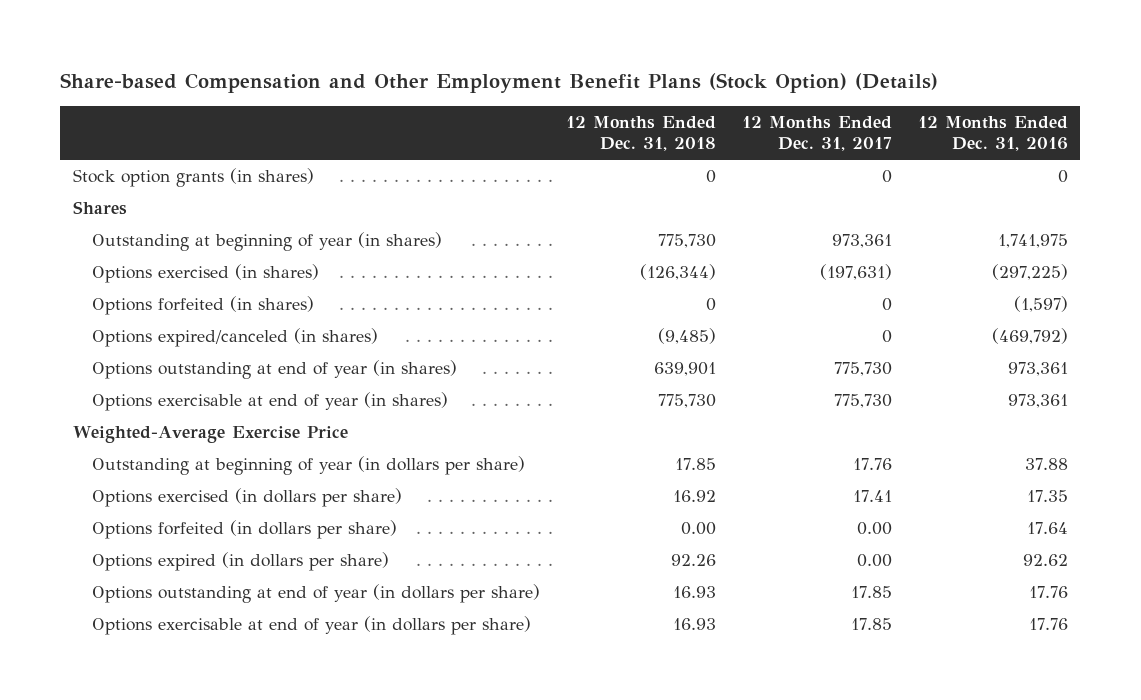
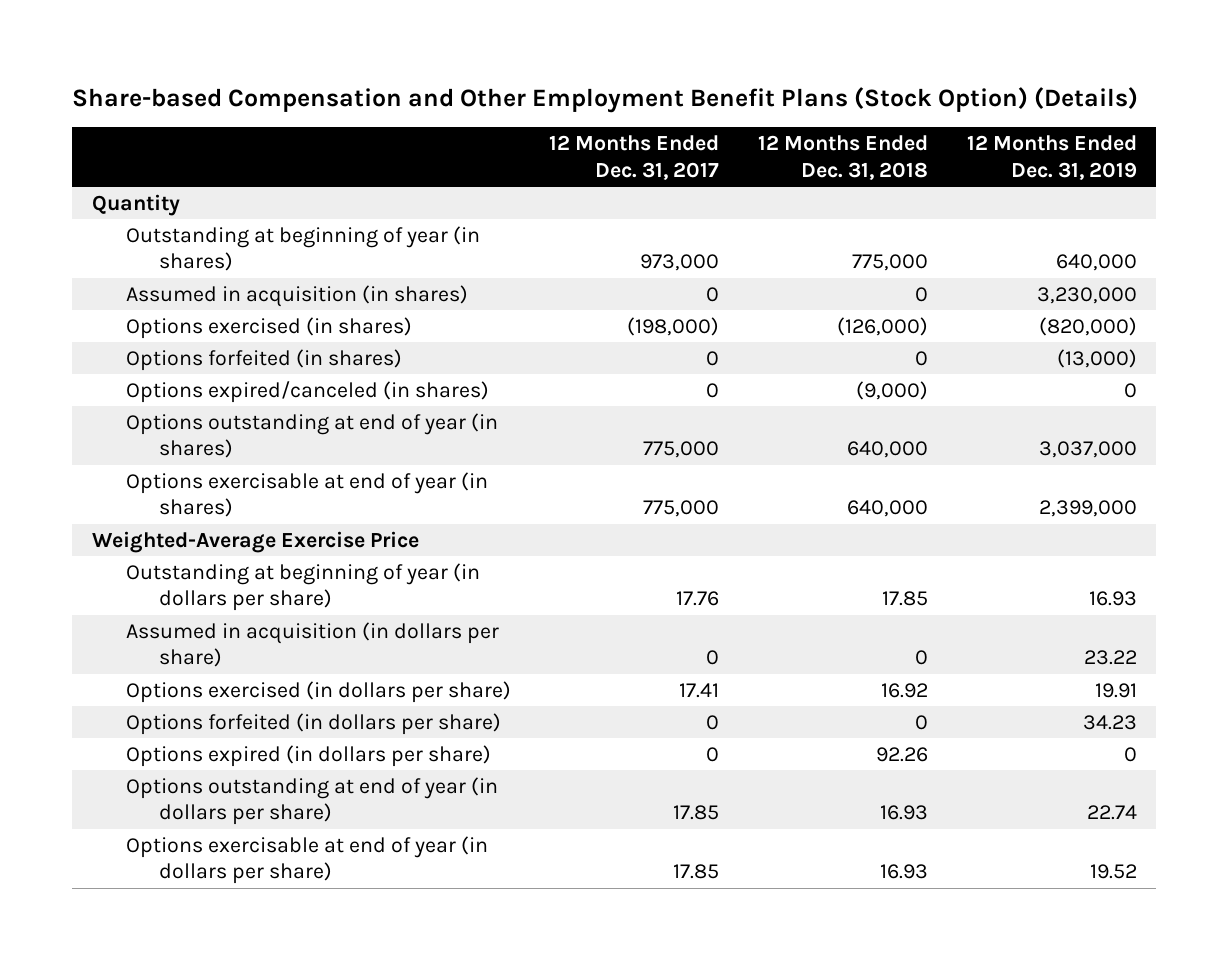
[917,115,1068,152] 12 Months Ended Dec. 31, 2016 -> none
none -> [966,135,1137,180] 12 Months Ended Dec. 31, 2019
[73,168,315,188] Stock option grants (in shares) -> none
[73,201,128,216] Shares -> [91,193,180,216] Quantity
[657,234,716,249] 775,730 -> [852,254,929,272] 775,000
[831,234,892,249] 973,361 -> [640,254,720,272] 973,000
none -> [125,284,468,307] Assumed in acquisition (in shares)
[639,264,716,281] (126,344) -> [837,316,929,336] (126,000)
[819,264,892,281] (197,631) -> [627,316,720,336] (198,000)
[657,328,716,345] (9,485) -> [856,380,929,400] (9,000)
[653,362,716,377] 639,901 -> [847,441,929,459] 640,000
[833,362,892,377] 775,730 -> [643,441,720,459] 775,000
[657,394,716,409] 775,730 -> [847,500,929,518] 640,000
[833,394,892,409] 775,730 -> [643,500,720,518] 775,000
none -> [125,621,499,668] Assumed in acquisition (in dollars per share)
[680,522,716,536] 0.00 -> [915,714,929,730] 0
[856,522,892,536] 0.00 -> [706,714,720,730] 0
[856,554,892,568] 0.00 -> [706,746,720,762] 0

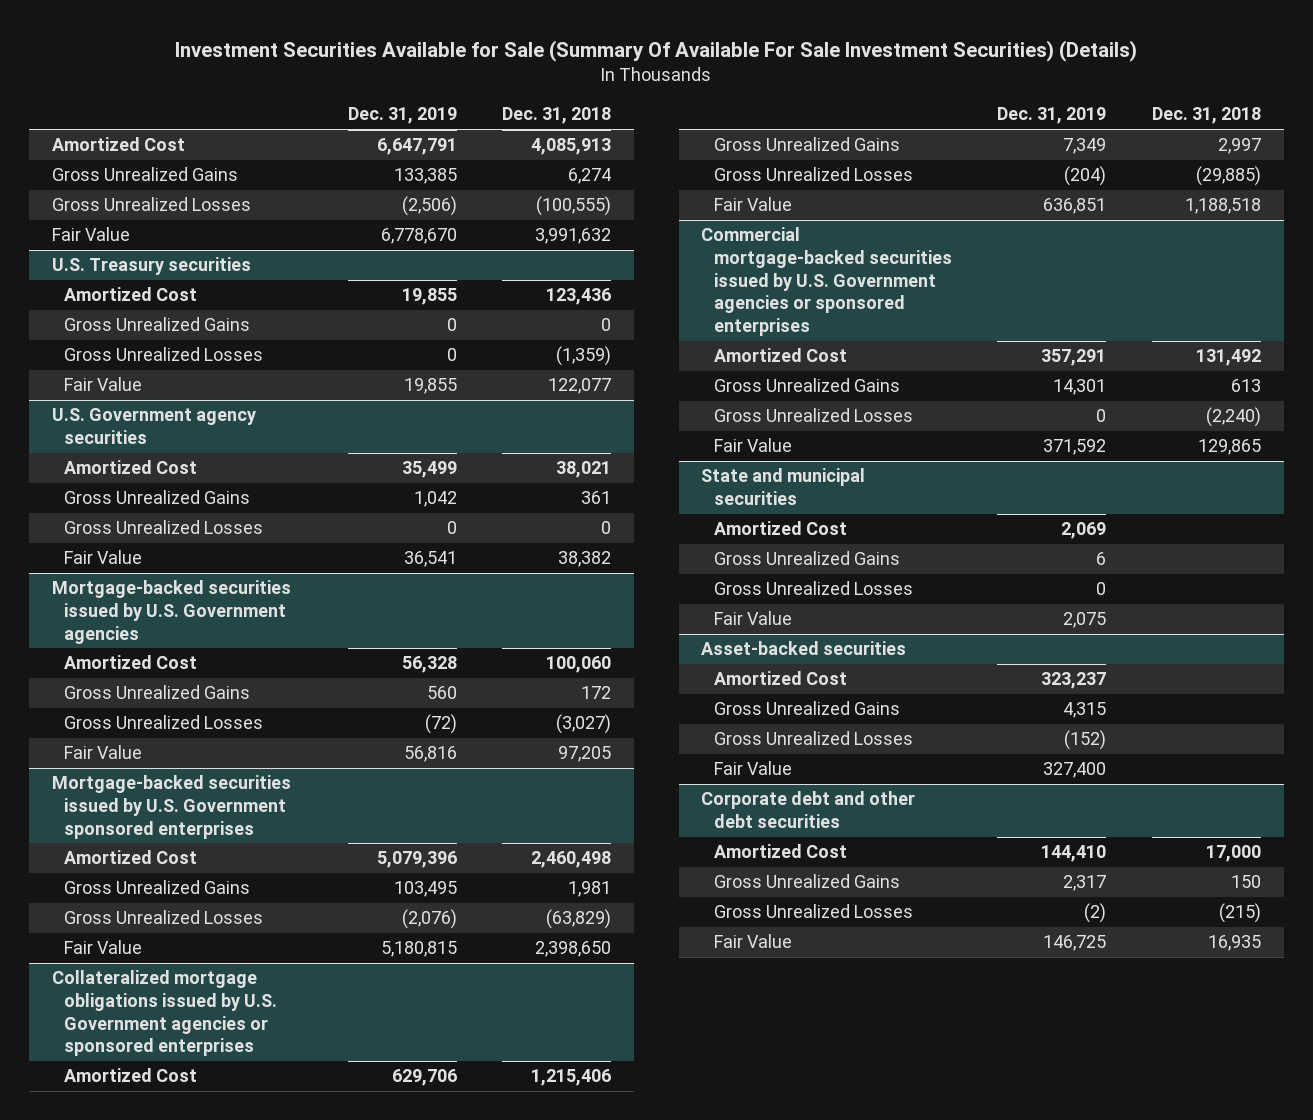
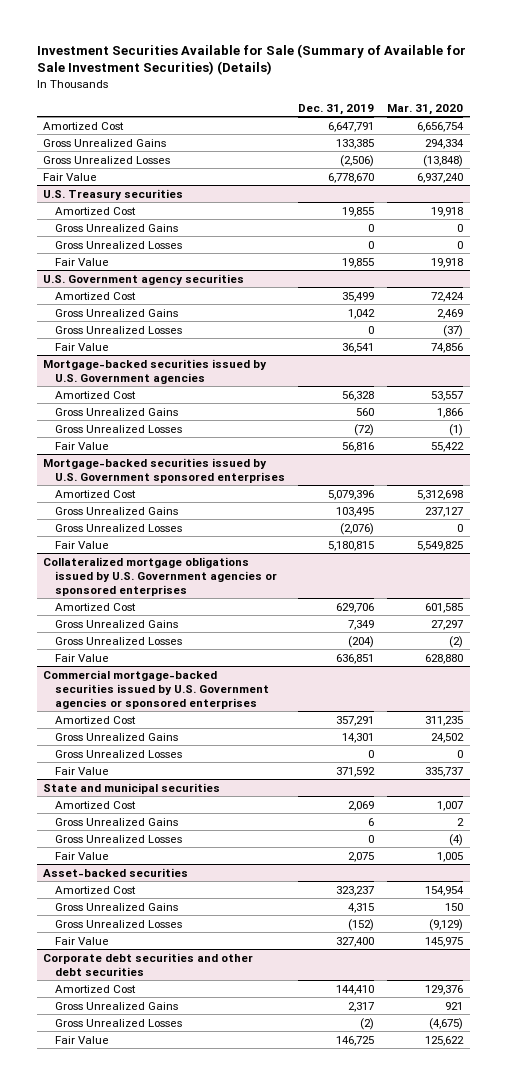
[175,39,1138,62] Investment Securities Available for Sale (Summary Of Available For Sale Investment Securities) (Details) -> [36,43,466,76] Investment Securities Available for Sale (Summary of Available for Sale Investment Securities) (Details)
[502,107,612,125] Dec. 31, 2018 -> none
none -> [387,103,464,115] Mar. 31, 2020
[701,791,916,829] Corporate debt and other debt securities -> [43,952,254,976] Corporate debt securities and other debt securities

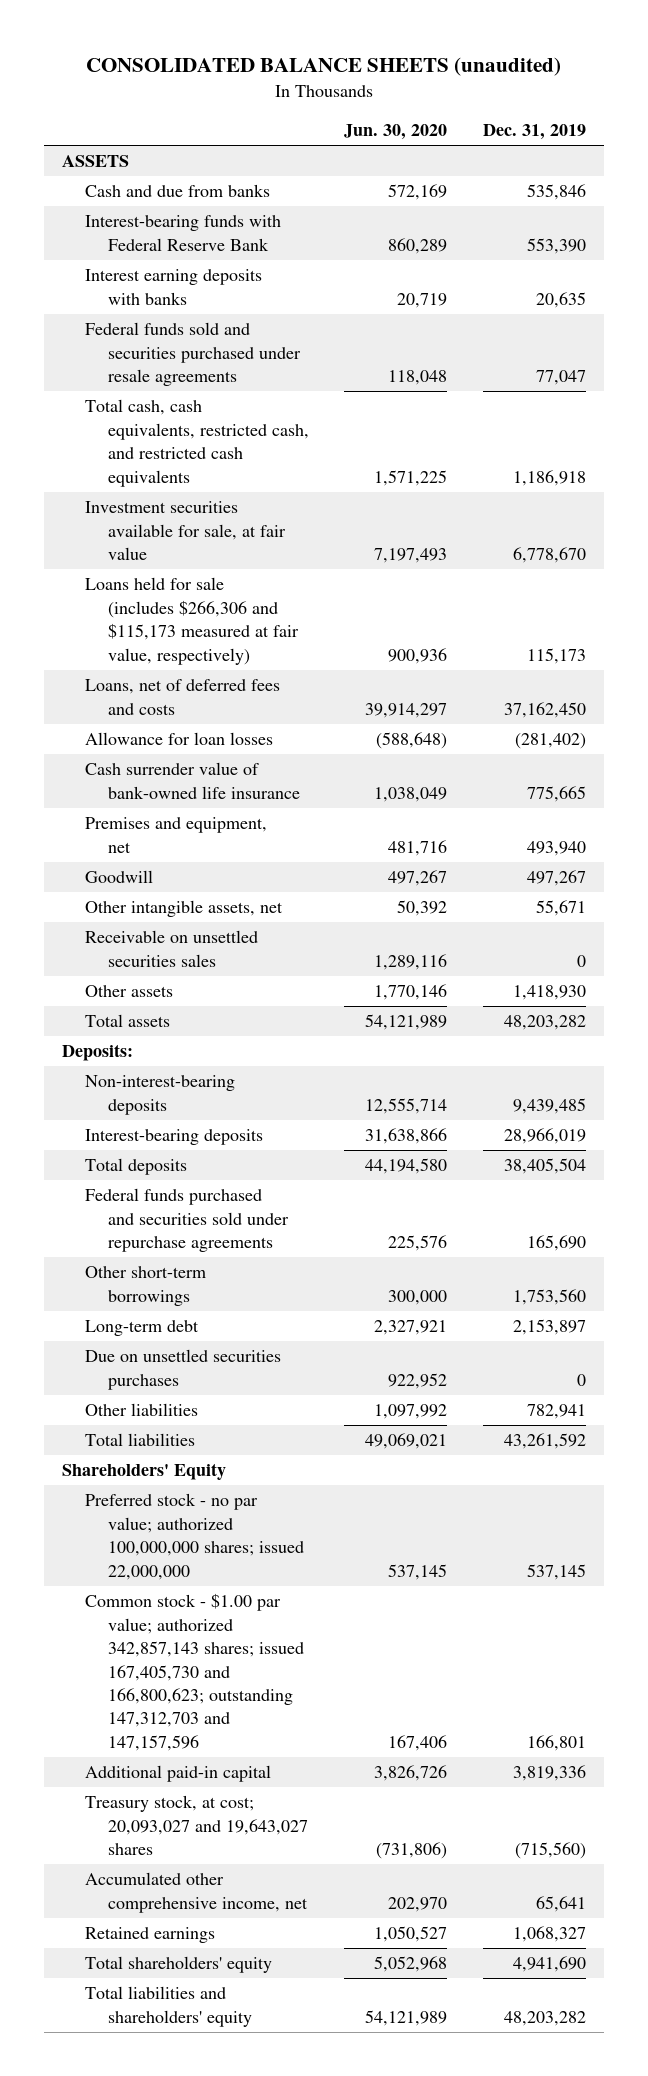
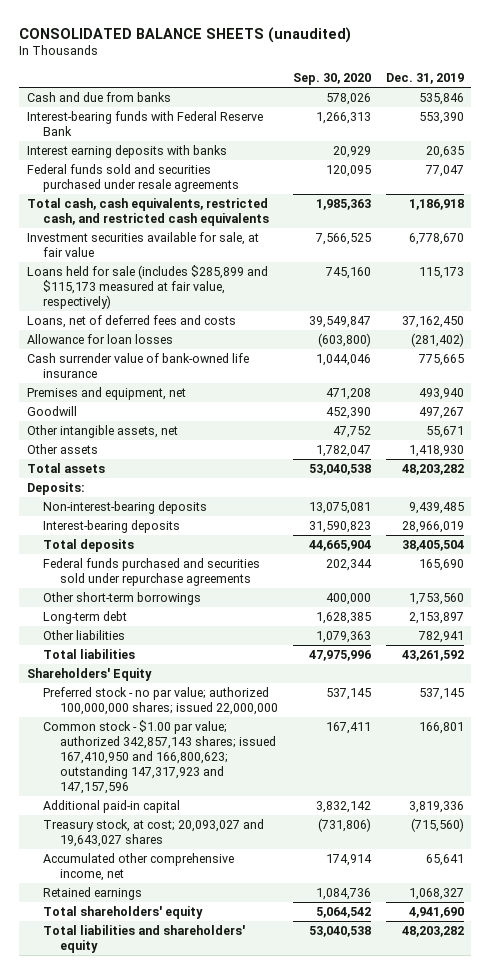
[344,124,448,141] Jun. 30, 2020 -> none
none -> [292,72,371,85] Sep. 30, 2020
[61,155,129,168] ASSETS -> none
[84,577,299,665] Loans held for sale (includes $266,306 and $115,173 measured at fair value, respectively) -> [26,265,268,309] Loans held for sale (includes $285,899 and $115,173 measured at fair value, respectively)
[84,930,258,967] Receivable on unsettled securities sales -> none
[84,1349,281,1390] Due on unsettled securities purchases -> none
[84,1593,304,1751] Common stock - $1.00 par value; authorized 342,857,143 shares; issued 167,405,730 and 166,800,623; outstanding 147,312,703 and 147,157,596 -> [43,720,276,794] Common stock - $1.00 par value; authorized 342,857,143 shares; issued 167,410,950 and 166,800,623; outstanding 147,317,923 and 147,157,596

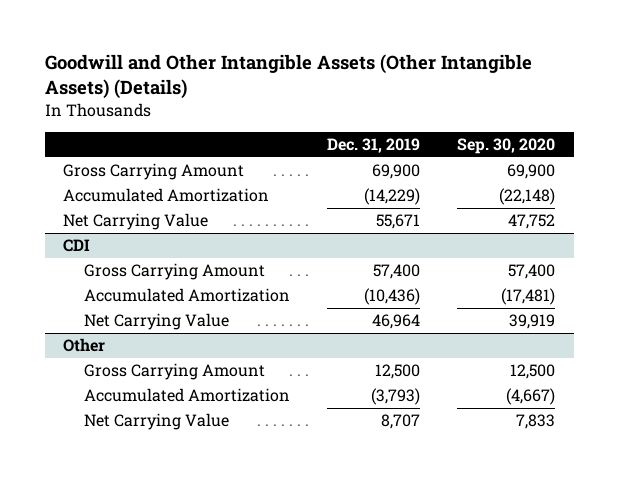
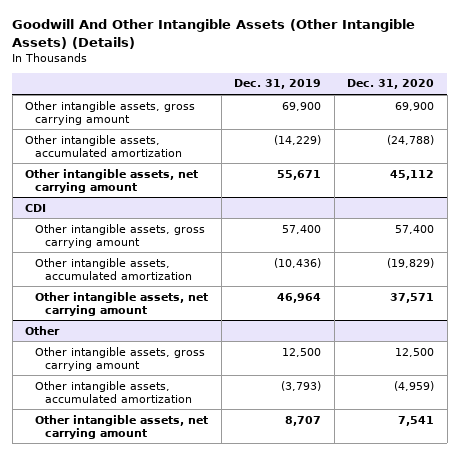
[44,54,532,100] Goodwill and Other Intangible Assets (Other Intangible Assets) (Details) -> [12,19,416,49] Goodwill And Other Intangible Assets (Other Intangible Assets) (Details)
[457,137,556,154] Sep. 30, 2020 -> none
none -> [347,79,435,90] Dec. 31, 2020
[63,163,245,181] Gross Carrying Amount -> [25,100,196,125] Other intangible assets, gross carrying amount
[63,188,270,203] Accumulated Amortization -> [25,134,183,157] Other intangible assets, accumulated amortization
[63,213,209,231] Net Carrying Value -> [25,168,199,193] Other intangible assets, net carrying amount
[84,263,266,281] Gross Carrying Amount -> [35,223,206,248] Other intangible assets, gross carrying amount
[84,288,291,303] Accumulated Amortization -> [35,257,193,280] Other intangible assets, accumulated amortization
[84,313,230,331] Net Carrying Value -> [35,291,209,316] Other intangible assets, net carrying amount
[84,363,266,381] Gross Carrying Amount -> [35,346,206,371] Other intangible assets, gross carrying amount
[84,388,291,403] Accumulated Amortization -> [35,380,193,403] Other intangible assets, accumulated amortization
[84,413,230,431] Net Carrying Value -> [35,414,209,439] Other intangible assets, net carrying amount

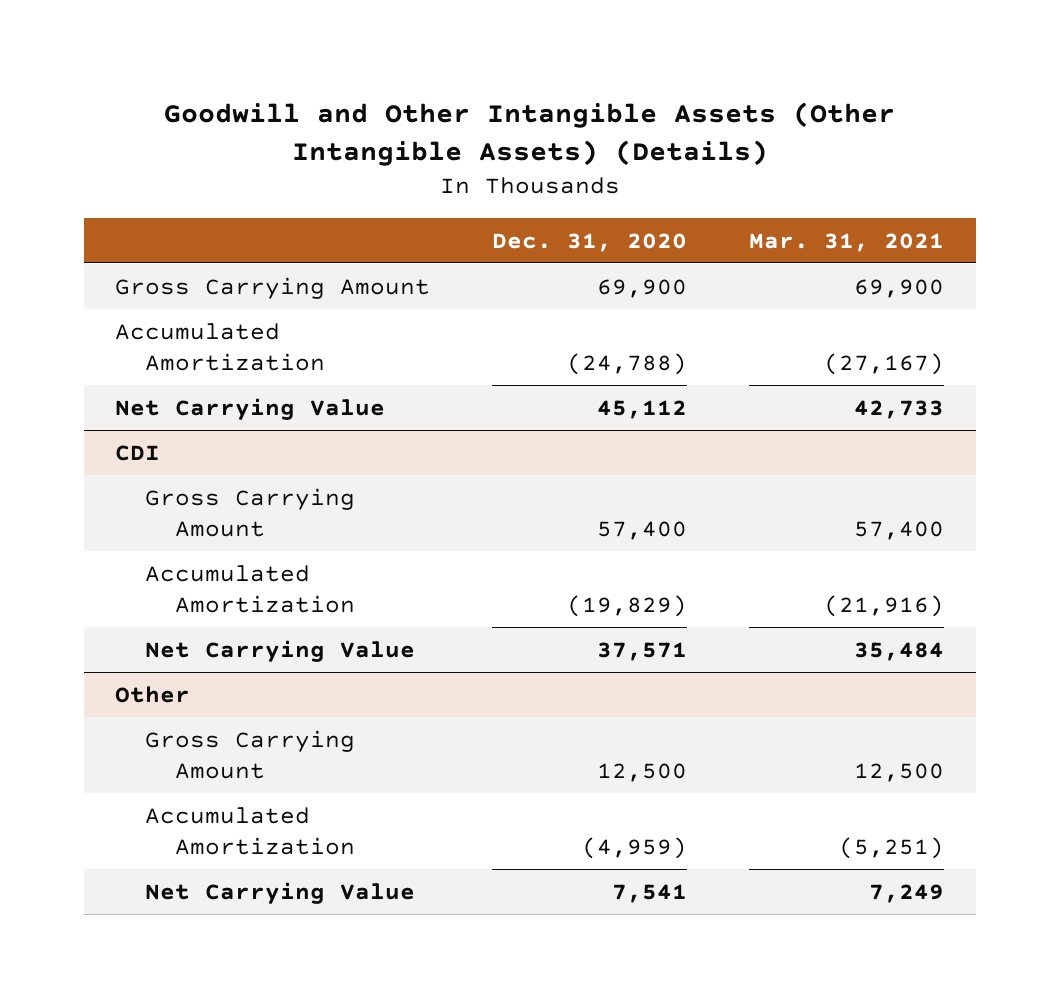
[12,19,416,49] Goodwill And Other Intangible Assets (Other Intangible Assets) (Details) -> [163,101,895,166] Goodwill and Other Intangible Assets (Other Intangible Assets) (Details)
[234,79,322,90] Dec. 31, 2019 -> none
none -> [749,232,945,252] Mar. 31, 2021
[25,100,196,125] Other intangible assets, gross carrying amount -> [114,276,430,299] Gross Carrying Amount
[25,134,183,157] Other intangible assets, accumulated amortization -> [114,322,326,371] Accumulated Amortization
[25,168,199,193] Other intangible assets, net carrying amount -> [114,397,385,420] Net Carrying Value
[35,223,206,248] Other intangible assets, gross carrying amount -> [145,487,356,537] Gross Carrying Amount
[35,257,193,280] Other intangible assets, accumulated amortization -> [145,564,356,613] Accumulated Amortization
[35,291,209,316] Other intangible assets, net carrying amount -> [145,639,416,662] Net Carrying Value
[35,346,206,371] Other intangible assets, gross carrying amount -> [145,729,356,779] Gross Carrying Amount
[35,380,193,403] Other intangible assets, accumulated amortization -> [145,806,356,855] Accumulated Amortization
[35,414,209,439] Other intangible assets, net carrying amount -> [145,881,416,904] Net Carrying Value

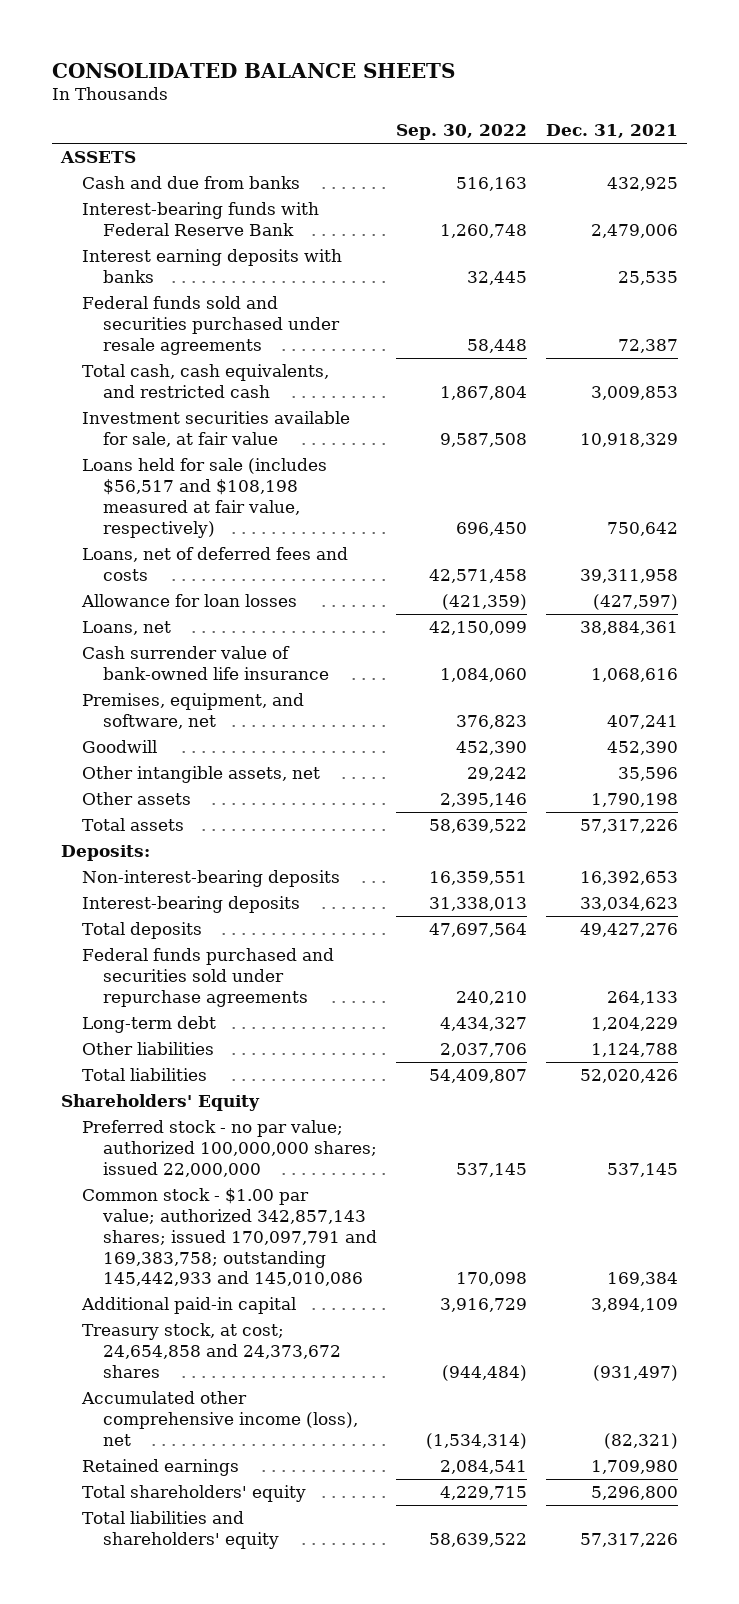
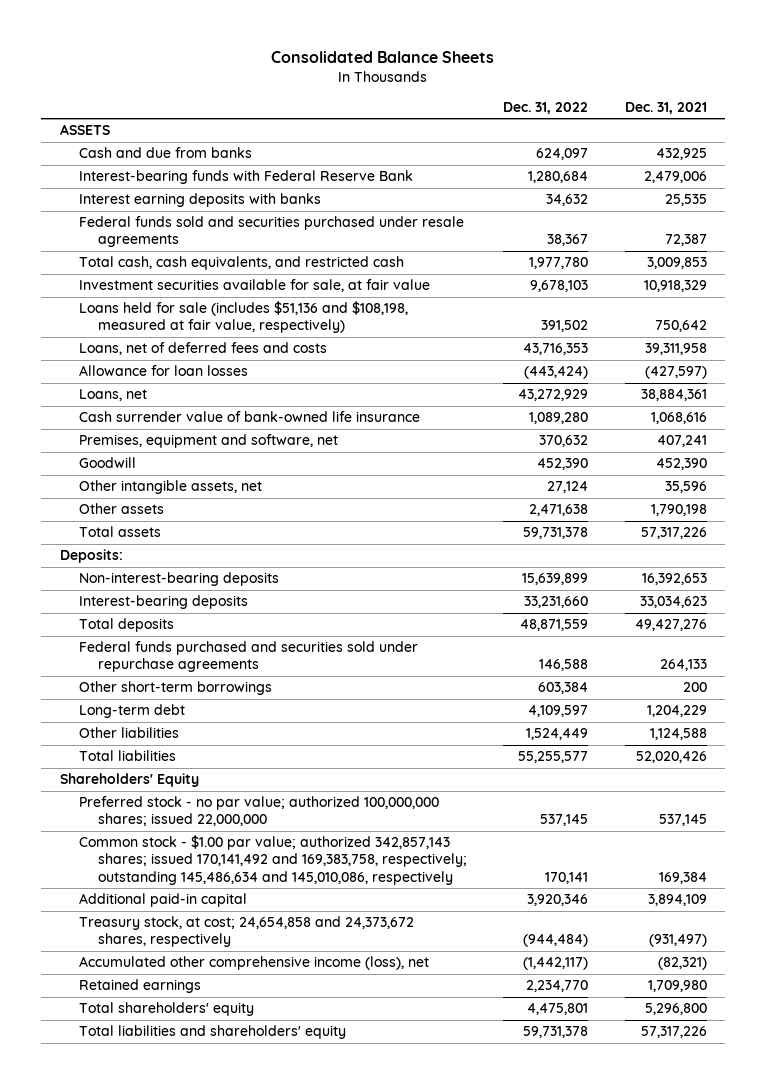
[51,62,455,78] CONSOLIDATED BALANCE SHEETS -> [271,51,495,64] Consolidated Balance Sheets
[395,124,527,141] Sep. 30, 2022 -> none
none -> [503,101,589,114] Dec. 31, 2022
[81,458,327,538] Loans held for sale (includes $56,517 and $108,198 measured at fair value, respectively) -> [78,301,408,334] Loans held for sale (includes $51,136 and $108,198, measured at fair value, respectively)
[81,693,304,730] Premises, equipment, and software, net -> [78,434,338,449] Premises, equipment and software, net
none -> [78,681,272,696] Other short-term borrowings
[590,1043,678,1058] 1,124,788 -> [649,728,707,741] 1,124,588
[81,1188,377,1287] Common stock - $1.00 par value; authorized 342,857,143 shares; issued 170,097,791 and 169,383,758; outstanding 145,442,933 and 145,010,086 -> [78,835,467,885] Common stock - $1.00 par value; authorized 342,857,143 shares; issued 170,141,492 and 169,383,758, respectively; outstanding 145,486,634 and 145,010,086, respectively
[81,1323,341,1378] Treasury stock, at cost; 24,654,858 and 24,373,672 shares -> [78,916,414,948] Treasury stock, at cost; 24,654,858 and 24,373,672 shares, respectively

